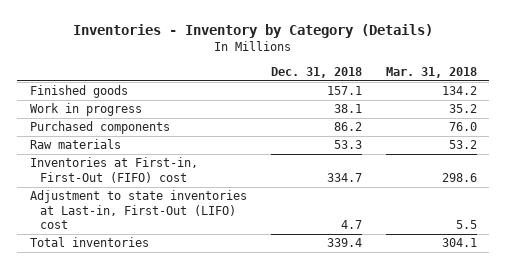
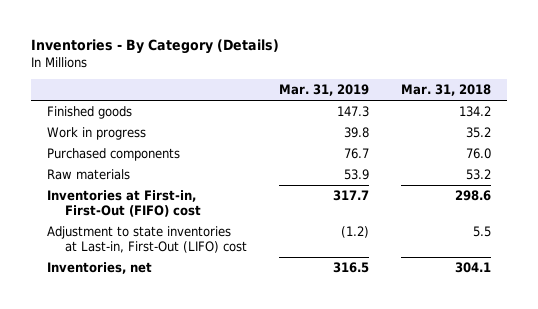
[73,24,434,39] Inventories - Inventory by Category (Details) -> [30,39,279,55] Inventories - By Category (Details)
[270,66,362,78] Dec. 31, 2018 -> none
none -> [279,84,370,97] Mar. 31, 2019
[29,237,149,248] Total inventories -> [46,262,152,275] Inventories, net

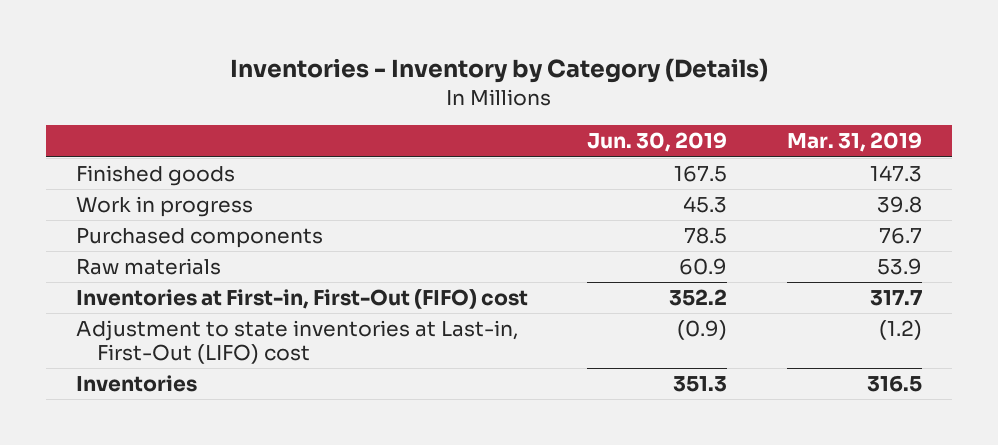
[30,39,279,55] Inventories - By Category (Details) -> [229,58,768,84] Inventories - Inventory by Category (Details)
[401,84,492,97] Mar. 31, 2018 -> none
none -> [587,132,728,153] Jun. 30, 2019
[46,262,152,275] Inventories, net -> [75,375,197,393] Inventories

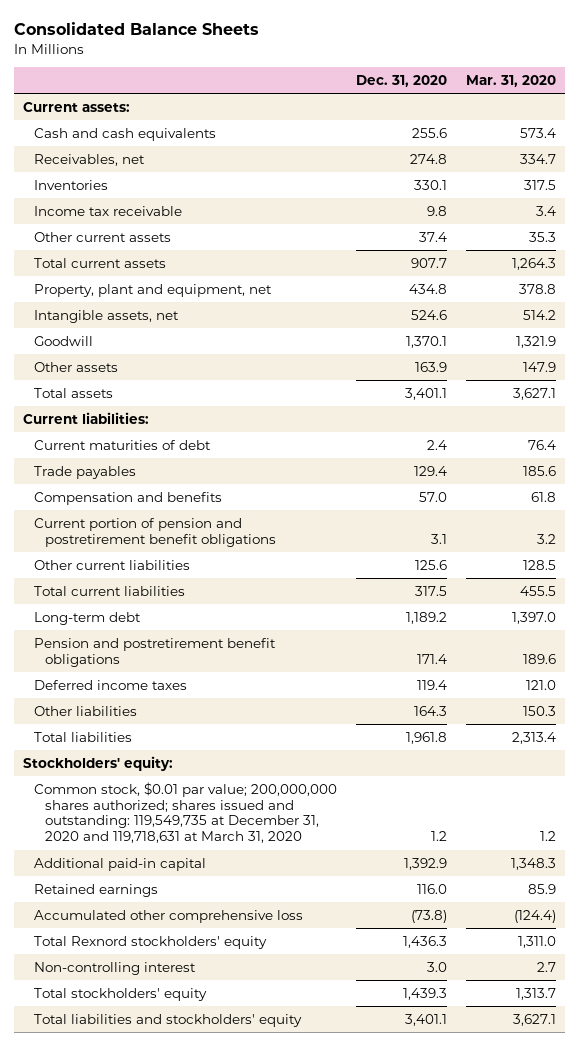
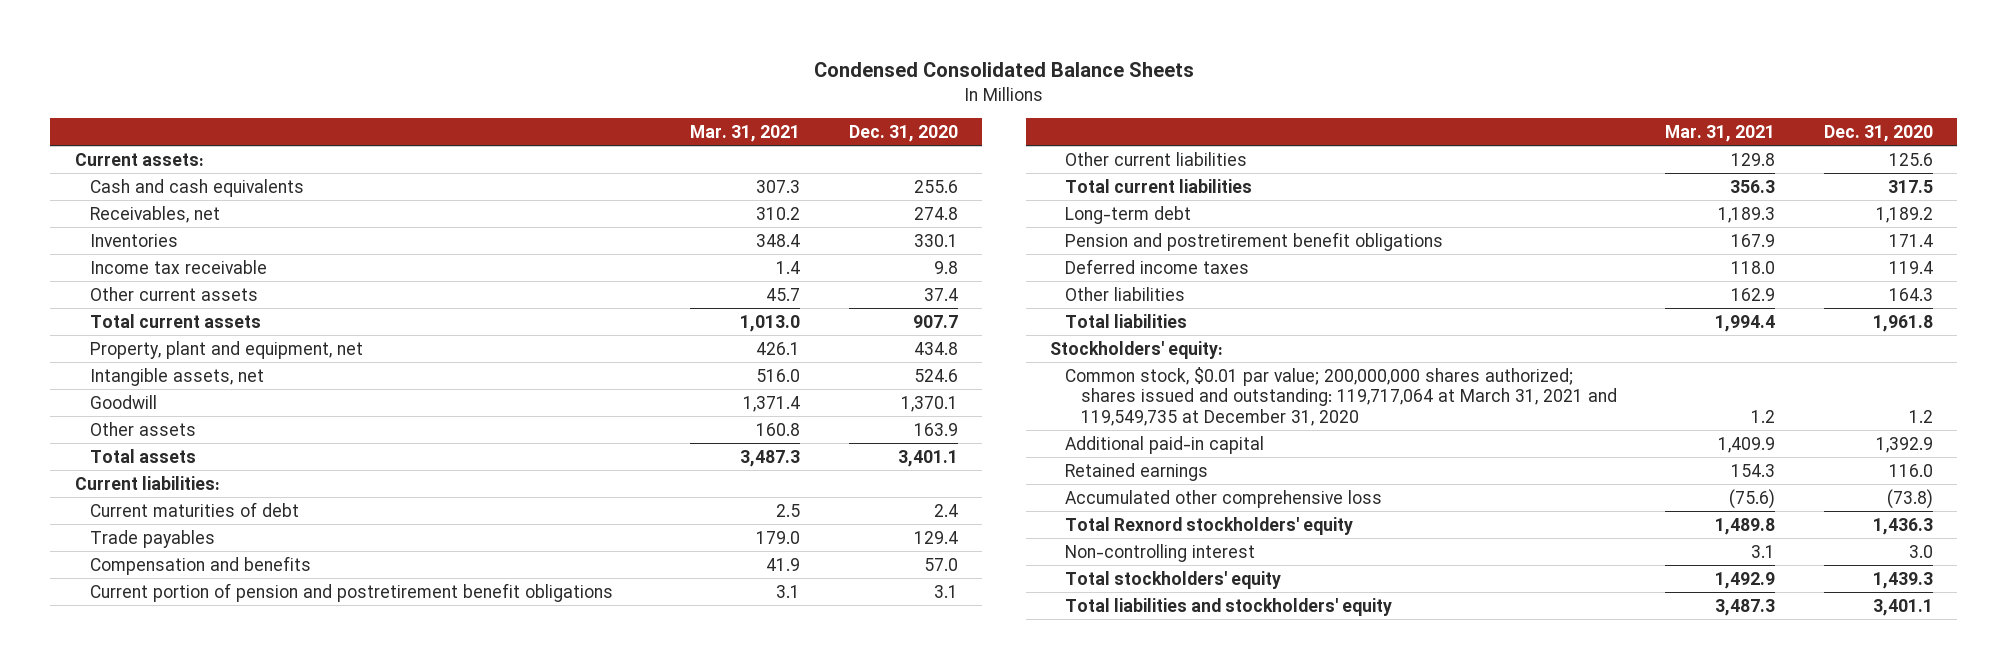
[13,21,259,35] Consolidated Balance Sheets -> [813,62,1194,78] Condensed Consolidated Balance Sheets
[465,75,556,88] Mar. 31, 2020 -> none
none -> [690,124,801,142] Mar. 31, 2021
[34,781,338,844] Common stock, $0.01 par value; 200,000,000 shares authorized; shares issued and outstanding: 119,549,735 at December 31, 2020 and 119,718,631 at March 31, 2020 -> [1065,366,1617,426] Common stock, $0.01 par value; 200,000,000 shares authorized; shares issued and outstanding: 119,717,064 at March 31, 2021 and 119,549,735 at December 31, 2020

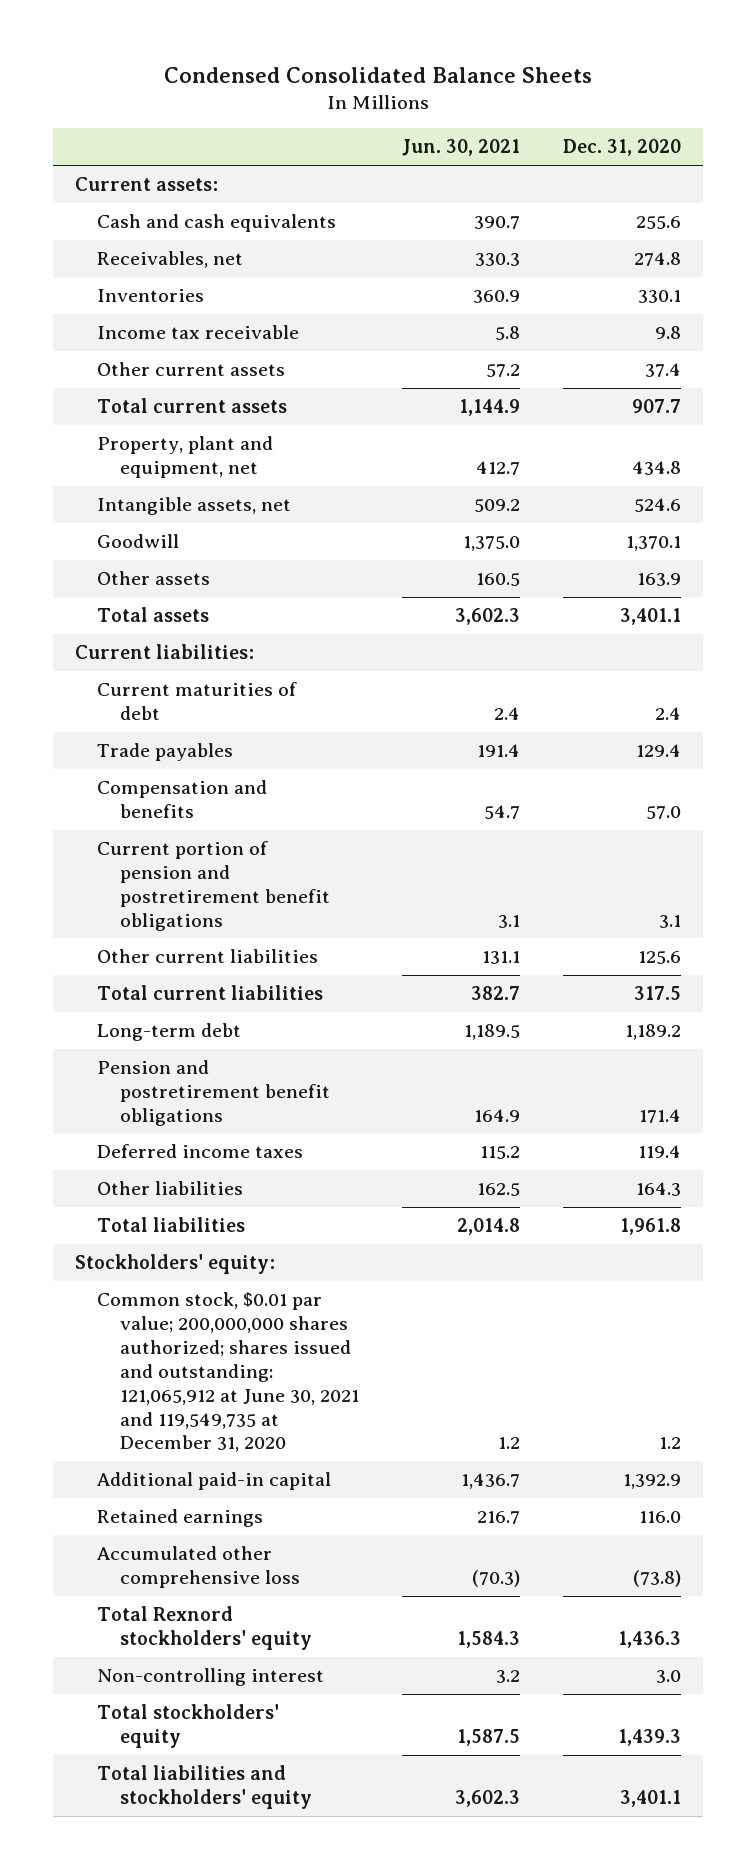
[690,124,801,142] Mar. 31, 2021 -> none
none -> [402,139,521,157] Jun. 30, 2021
[1065,366,1617,426] Common stock, $0.01 par value; 200,000,000 shares authorized; shares issued and outstanding: 119,717,064 at March 31, 2021 and 119,549,735 at December 31, 2020 -> [97,1292,359,1453] Common stock, $0.01 par value; 200,000,000 shares authorized; shares issued and outstanding: 121,065,912 at June 30, 2021 and 119,549,735 at December 31, 2020

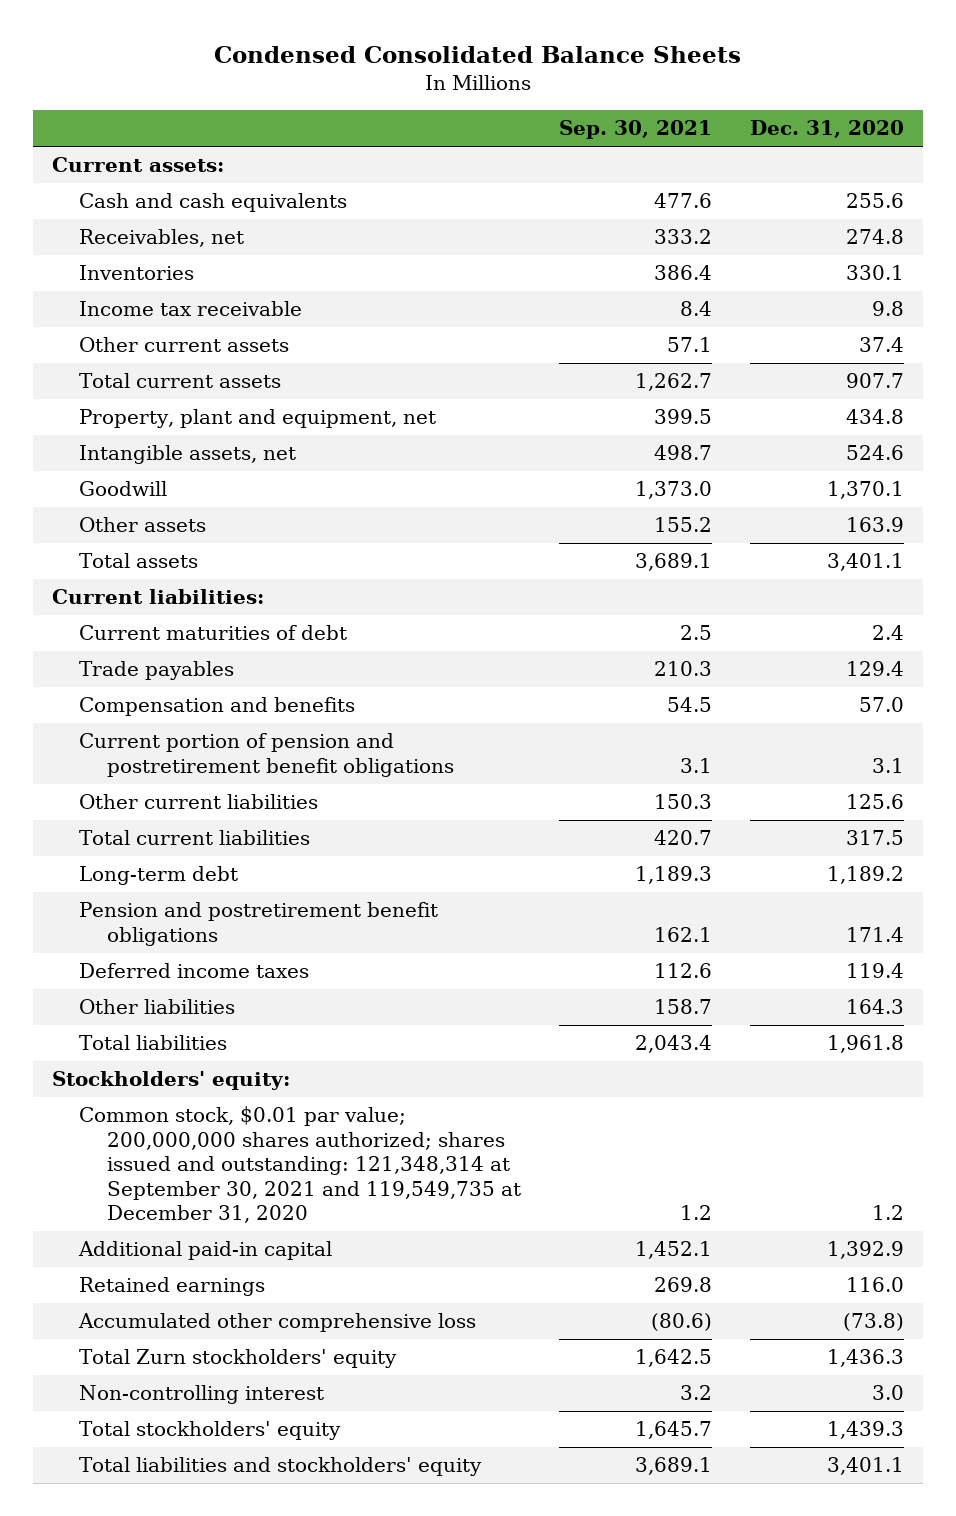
[402,139,521,157] Jun. 30, 2021 -> none
none -> [558,120,712,140] Sep. 30, 2021
[97,1292,359,1453] Common stock, $0.01 par value; 200,000,000 shares authorized; shares issued and outstanding: 121,065,912 at June 30, 2021 and 119,549,735 at December 31, 2020 -> [79,1106,521,1223] Common stock, $0.01 par value; 200,000,000 shares authorized; shares issued and outstanding: 121,348,314 at September 30, 2021 and 119,549,735 at December 31, 2020
[97,1606,312,1650] Total Rexnord stockholders' equity -> [79,1349,398,1369] Total Zurn stockholders' equity

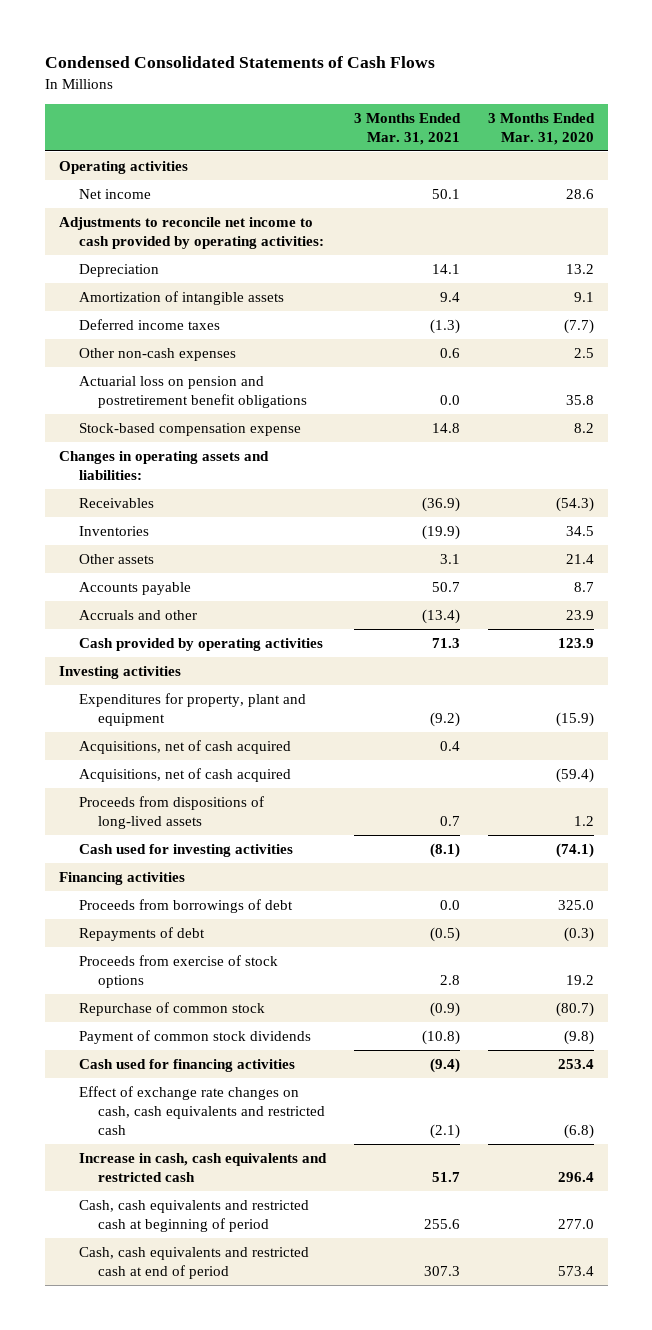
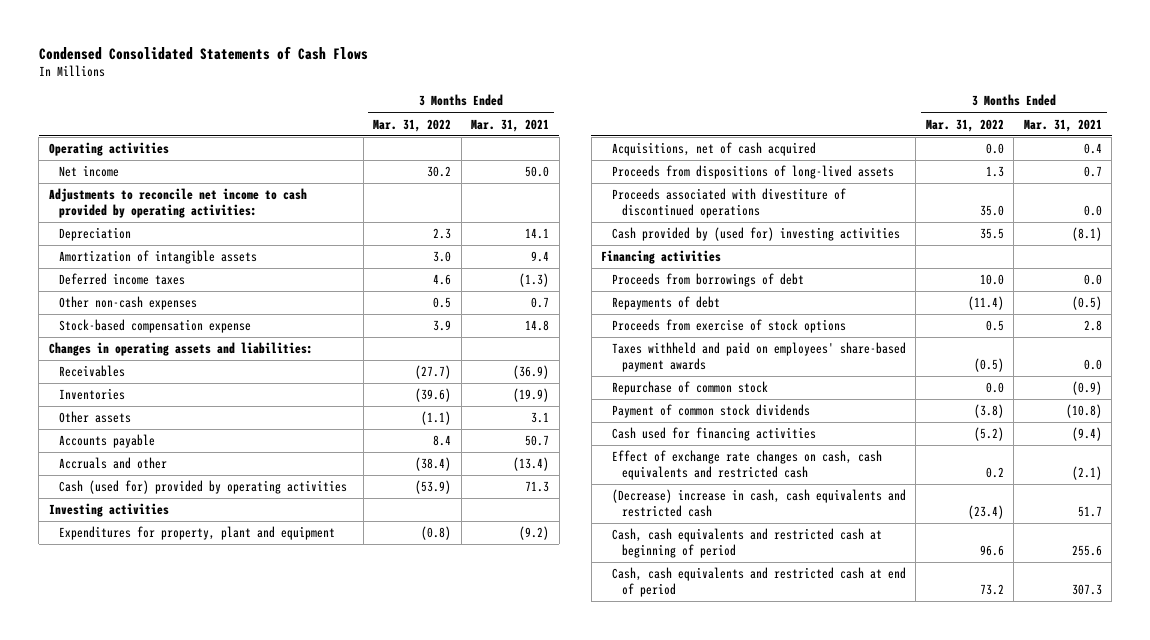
[487,113,595,145] 3 Months Ended Mar. 31, 2020 -> none
none -> [373,118,452,132] Mar. 31, 2022
[431,189,460,200] 50.1 -> [525,166,550,178] 50.0
[78,376,308,408] Actuarial loss on pension and postretirement benefit obligations -> none
[439,348,460,359] 0.6 -> [531,297,550,309] 0.7
[78,638,323,652] Cash provided by operating activities -> [59,480,348,495] Cash (used for) provided by operating activities
[78,768,291,783] Acquisitions, net of cash acquired -> none
none -> [611,188,846,219] Proceeds associated with divestiture of discontinued operations
[78,844,293,858] Cash used for investing activities -> [611,227,900,242] Cash provided by (used for) investing activities
none -> [611,342,906,373] Taxes withheld and paid on employees' share-based payment awards
[78,1153,327,1182] Increase in cash, cash equivalents and restricted cash -> [611,489,906,518] (Decrease) increase in cash, cash equivalents and restricted cash

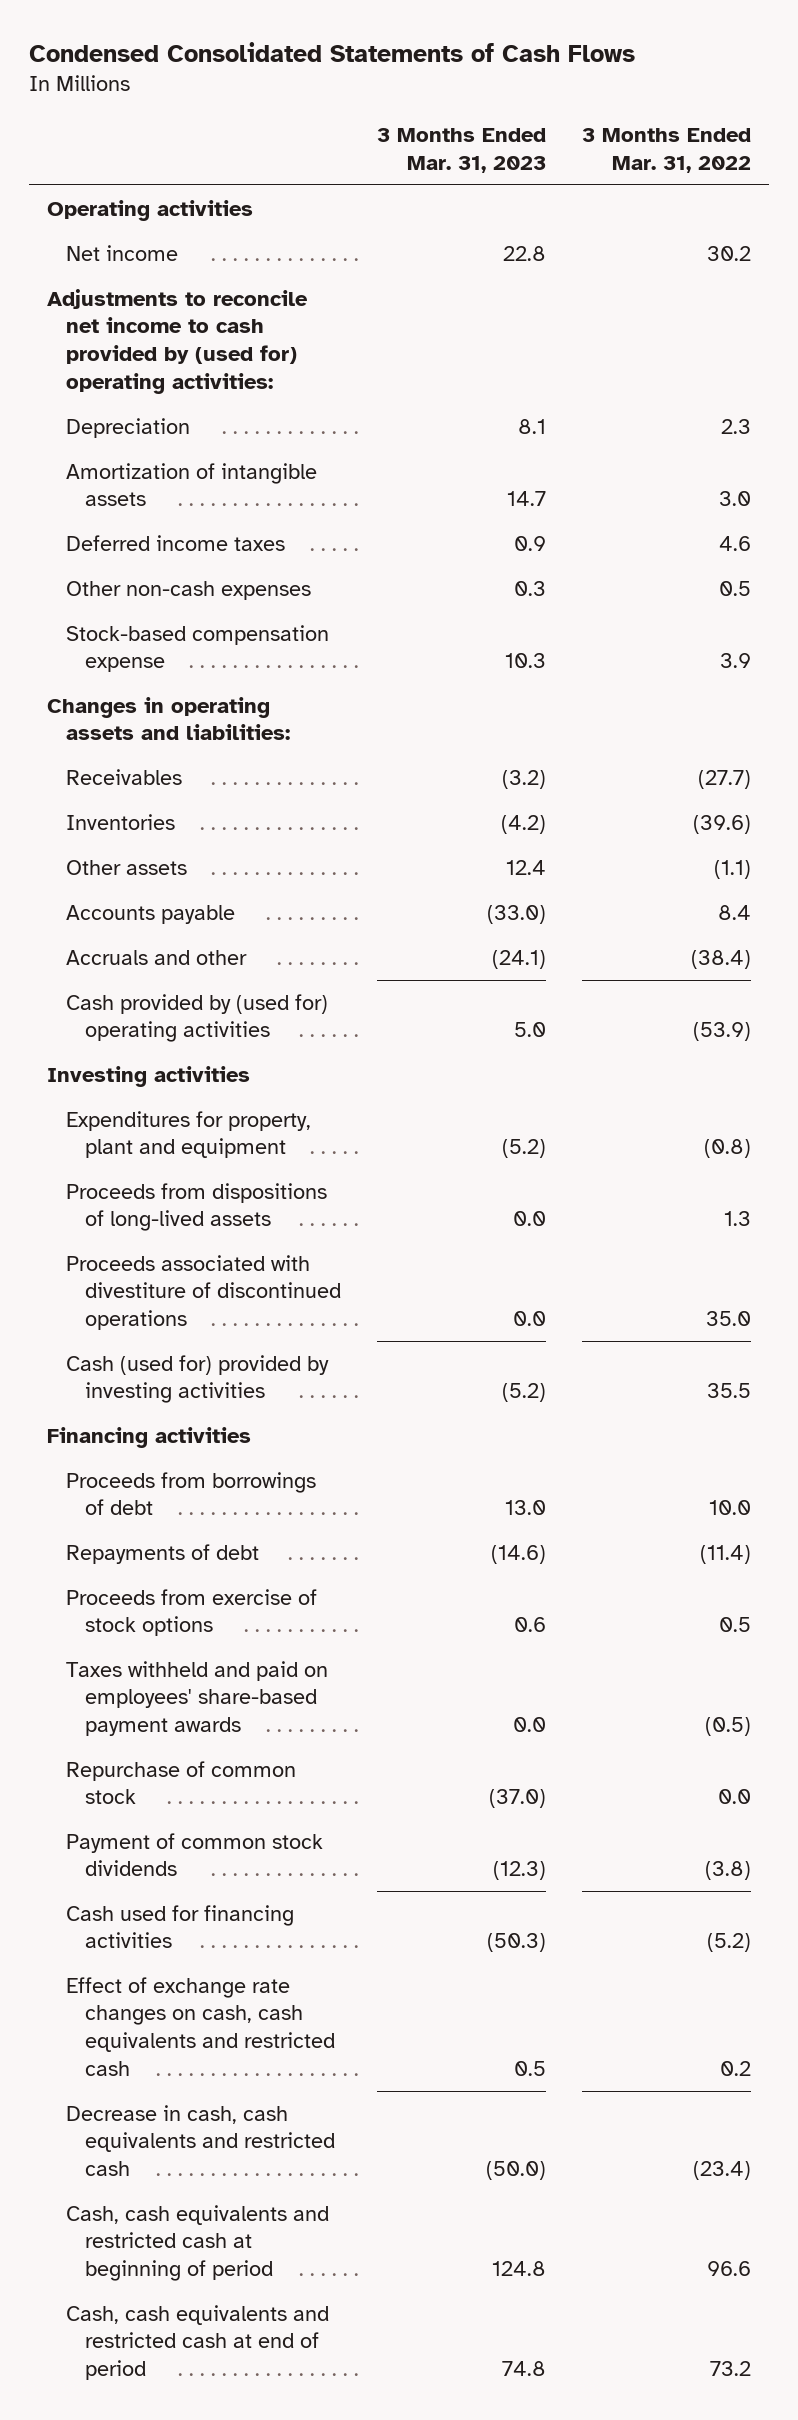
[471,118,550,132] Mar. 31, 2021 -> none
none -> [376,128,546,173] 3 Months Ended Mar. 31, 2023
[48,188,307,219] Adjustments to reconcile net income to cash provided by operating activities: -> [46,288,308,394] Adjustments to reconcile net income to cash provided by (used for) operating activities:
[59,480,348,495] Cash (used for) provided by operating activities -> [65,993,328,1043] Cash provided by (used for) operating activities
[611,142,816,157] Acquisitions, net of cash acquired -> none
[611,227,900,242] Cash provided by (used for) investing activities -> [65,1354,329,1404] Cash (used for) provided by investing activities
[611,489,906,518] (Decrease) increase in cash, cash equivalents and restricted cash -> [65,2104,335,2176] Decrease in cash, cash equivalents and restricted cash

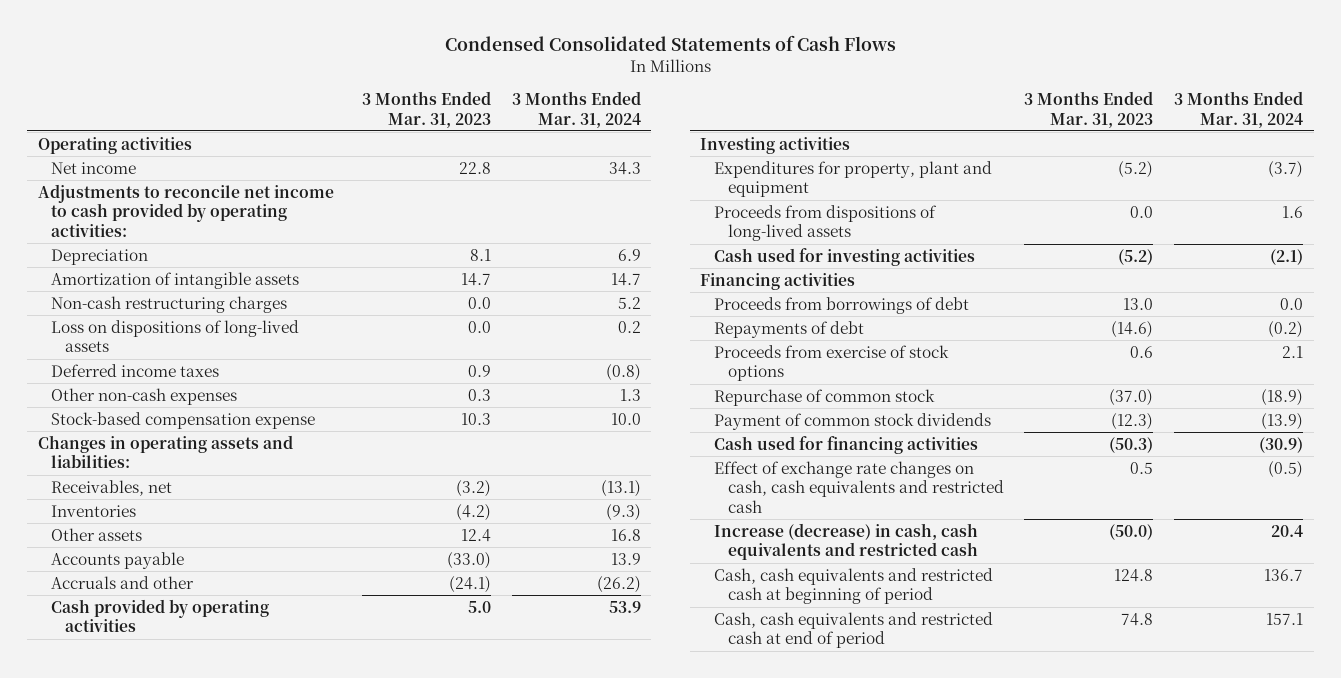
[582,128,752,173] 3 Months Ended Mar. 31, 2022 -> none
none -> [511,90,641,128] 3 Months Ended Mar. 31, 2024
[46,288,308,394] Adjustments to reconcile net income to cash provided by (used for) operating activities: -> [37,183,334,237] Adjustments to reconcile net income to cash provided by operating activities:
none -> [51,295,288,313] Non-cash restructuring charges
none -> [51,319,300,353] Loss on dispositions of long-lived assets
[65,768,182,785] Receivables -> [51,479,173,496] Receivables, net
[65,993,328,1043] Cash provided by (used for) operating activities -> [51,598,270,633] Cash provided by operating activities
[65,1254,341,1330] Proceeds associated with divestiture of discontinued operations -> none
[65,1354,329,1404] Cash (used for) provided by investing activities -> [713,247,975,266] Cash used for investing activities
[65,1660,328,1736] Taxes withheld and paid on employees' share-based payment awards -> none
[65,2104,335,2176] Decrease in cash, cash equivalents and restricted cash -> [713,522,978,561] Increase (decrease) in cash, cash equivalents and restricted cash

